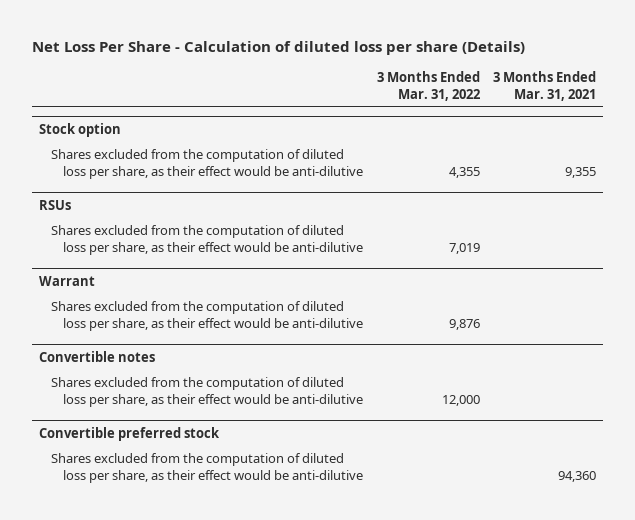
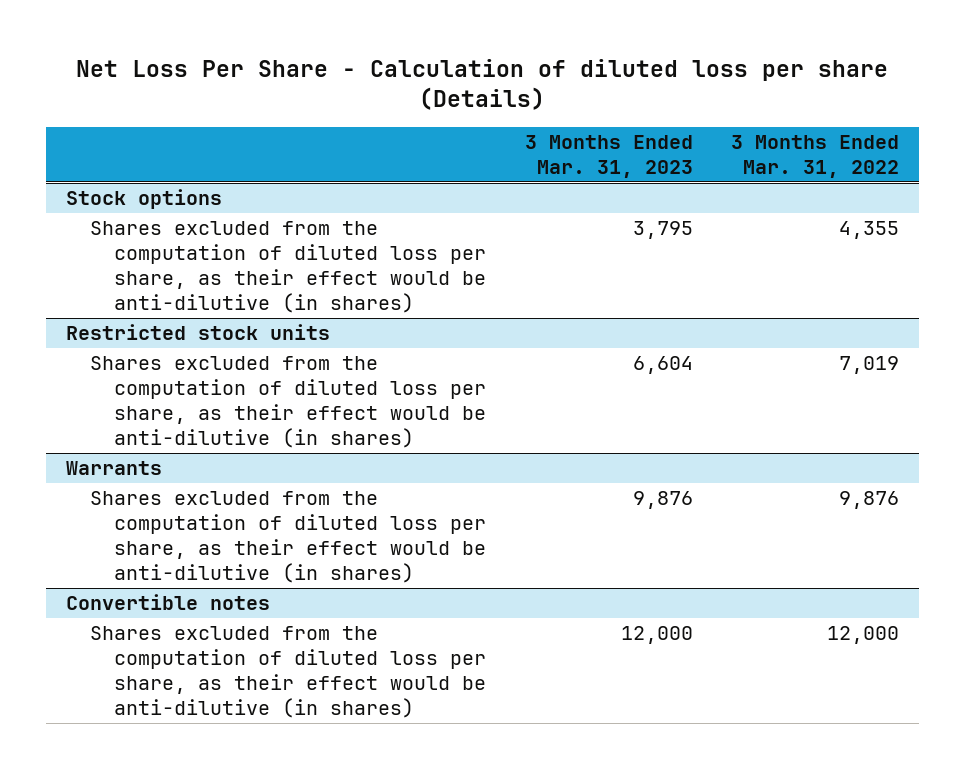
[493,71,597,101] 3 Months Ended Mar. 31, 2021 -> none
none -> [524,134,693,178] 3 Months Ended Mar. 31, 2023
[38,122,121,137] Stock option -> [65,189,222,210] Stock options
[50,149,364,179] Shares excluded from the computation of diluted loss per share, as their effect would be anti-dilutive -> [89,221,486,313] Shares excluded from the computation of diluted loss per share, as their effect would be anti-dilutive (in shares)
[38,199,71,210] RSUs -> [65,324,330,341] Restricted stock units
[50,225,364,255] Shares excluded from the computation of diluted loss per share, as their effect would be anti-dilutive -> [89,356,486,448] Shares excluded from the computation of diluted loss per share, as their effect would be anti-dilutive (in shares)
[38,275,95,286] Warrant -> [65,461,162,476] Warrants
[50,301,364,331] Shares excluded from the computation of diluted loss per share, as their effect would be anti-dilutive -> [89,491,486,583] Shares excluded from the computation of diluted loss per share, as their effect would be anti-dilutive (in shares)
[38,426,220,441] Convertible preferred stock -> none
[50,453,364,483] Shares excluded from the computation of diluted loss per share, as their effect would be anti-dilutive -> none
[50,377,364,407] Shares excluded from the computation of diluted loss per share, as their effect would be anti-dilutive -> [89,626,486,718] Shares excluded from the computation of diluted loss per share, as their effect would be anti-dilutive (in shares)

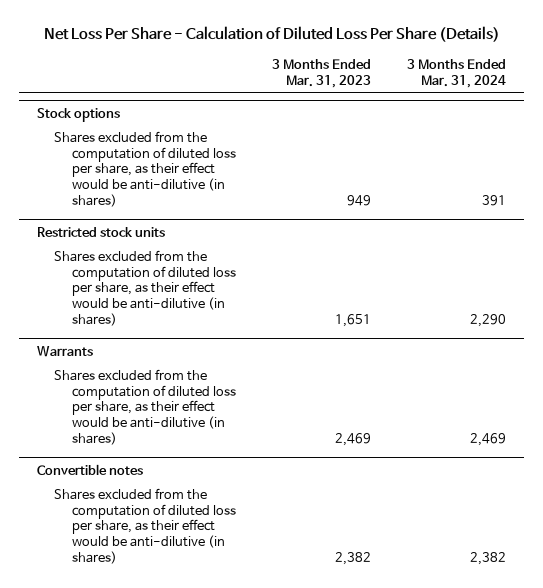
[76,58,889,111] Net Loss Per Share - Calculation of diluted loss per share (Details) -> [43,26,500,43] Net Loss Per Share - Calculation of Diluted Loss Per Share (Details)
[731,134,900,178] 3 Months Ended Mar. 31, 2022 -> none
none -> [407,59,507,88] 3 Months Ended Mar. 31, 2024
[632,221,693,240] 3,795 -> [346,194,371,206] 949
[632,356,693,375] 6,604 -> [334,313,371,327] 1,651
[632,491,693,510] 9,876 -> [334,432,371,446] 2,469
[620,626,693,645] 12,000 -> [334,551,371,565] 2,382

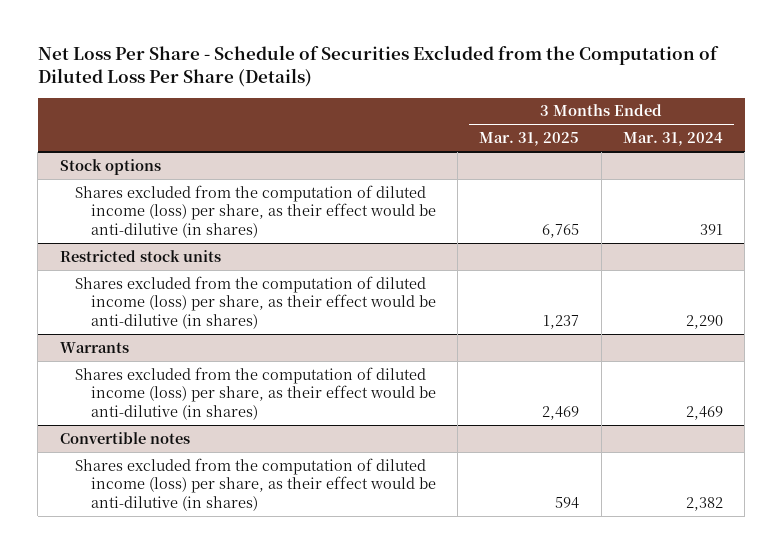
[43,26,500,43] Net Loss Per Share - Calculation of Diluted Loss Per Share (Details) -> [37,45,719,88] Net Loss Per Share - Schedule of Securities Excluded from the Computation of Diluted Loss Per Share (Details)
[271,59,371,88] 3 Months Ended Mar. 31, 2023 -> none
none -> [479,132,580,147] Mar. 31, 2025
[54,130,236,207] Shares excluded from the computation of diluted loss per share, as their effect would be anti-dilutive (in shares) -> [75,184,436,238] Shares excluded from the computation of diluted income (loss) per share, as their effect would be anti-dilutive (in shares)
[54,249,236,326] Shares excluded from the computation of diluted loss per share, as their effect would be anti-dilutive (in shares) -> [75,275,436,329] Shares excluded from the computation of diluted income (loss) per share, as their effect would be anti-dilutive (in shares)
[54,368,236,445] Shares excluded from the computation of diluted loss per share, as their effect would be anti-dilutive (in shares) -> [75,366,436,420] Shares excluded from the computation of diluted income (loss) per share, as their effect would be anti-dilutive (in shares)
[54,487,236,564] Shares excluded from the computation of diluted loss per share, as their effect would be anti-dilutive (in shares) -> [75,457,436,511] Shares excluded from the computation of diluted income (loss) per share, as their effect would be anti-dilutive (in shares)

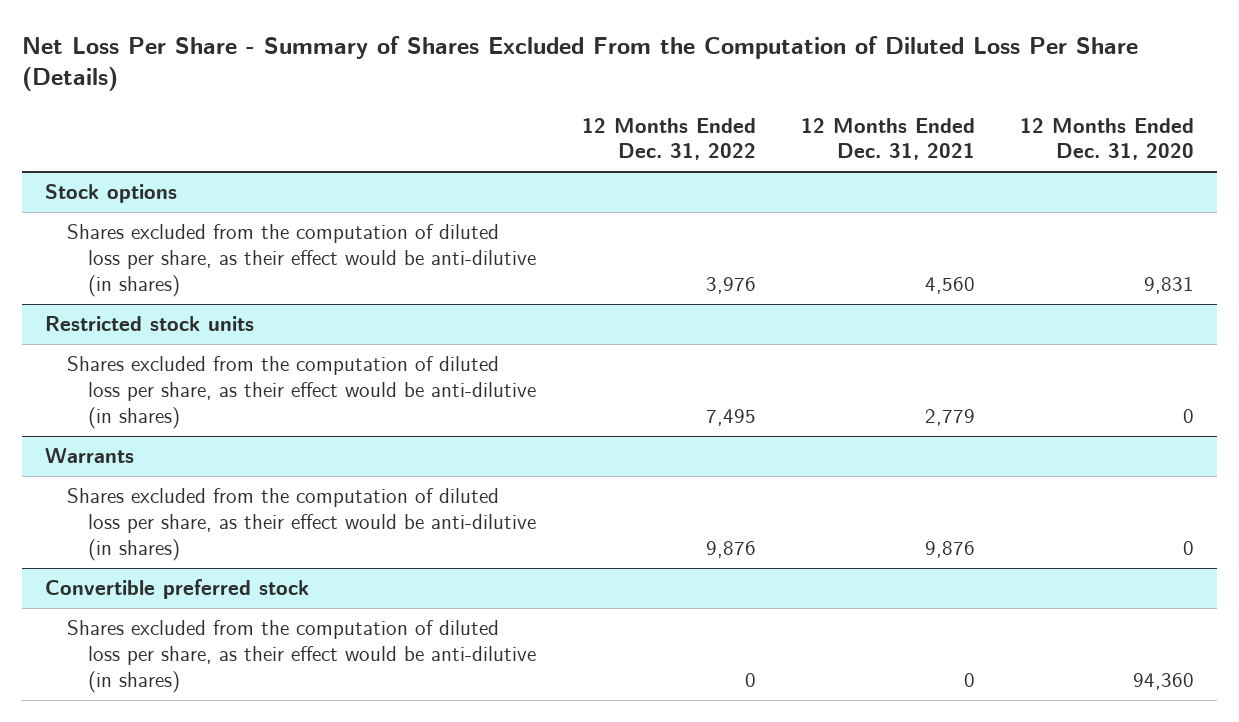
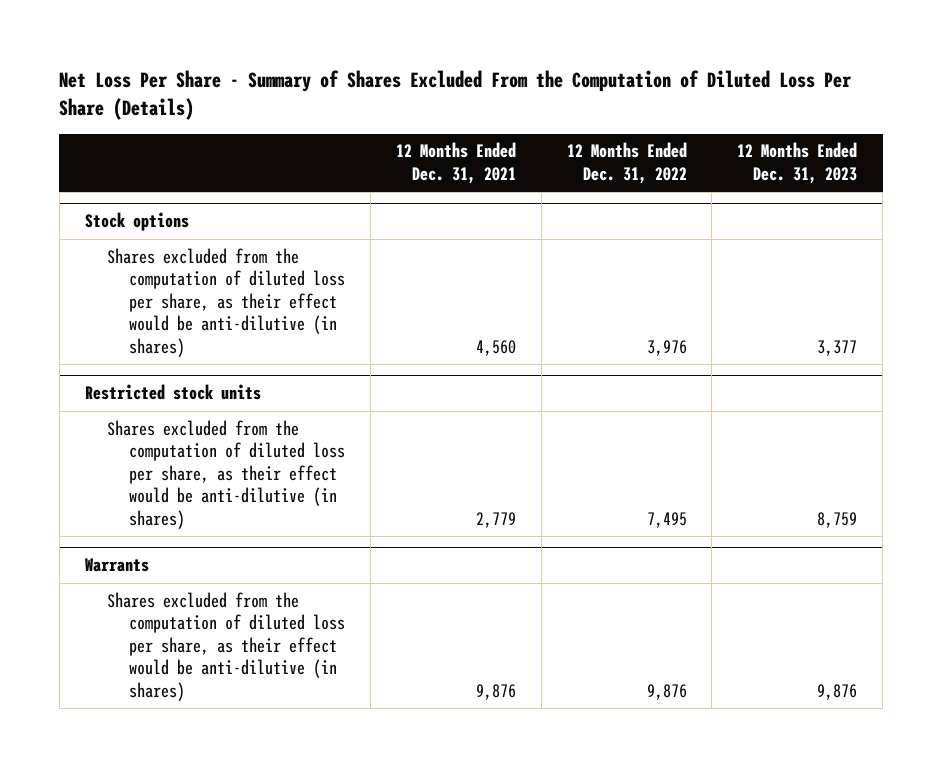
[1020,117,1195,161] 12 Months Ended Dec. 31, 2020 -> none
none -> [737,142,858,184] 12 Months Ended Dec. 31, 2023
[44,579,309,600] Convertible preferred stock -> none
[66,620,537,693] Shares excluded from the computation of diluted loss per share, as their effect would be anti-dilutive (in shares) -> none

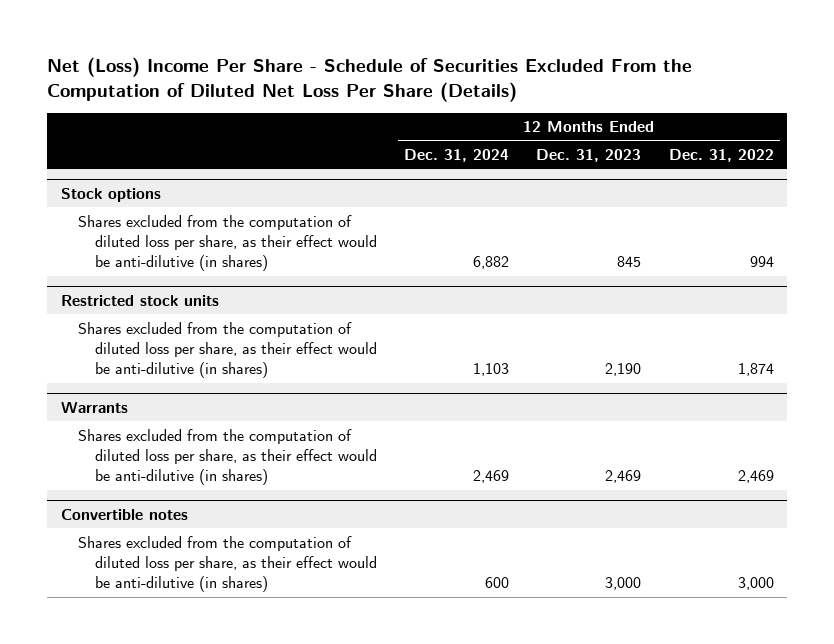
[59,70,853,121] Net Loss Per Share - Summary of Shares Excluded From the Computation of Diluted Loss Per Share (Details) -> [46,56,692,102] Net (Loss) Income Per Share - Schedule of Securities Excluded From the Computation of Diluted Net Loss Per Share (Details)
[396,142,517,184] 12 Months Ended Dec. 31, 2021 -> none
none -> [404,148,510,162] Dec. 31, 2024
[646,339,687,356] 3,976 -> [749,256,774,268] 994
[817,339,858,356] 3,377 -> [617,256,642,268] 845
[646,511,687,528] 7,495 -> [737,363,774,377] 1,874
[817,511,858,528] 8,759 -> [605,363,642,377] 2,190
[646,683,687,700] 9,876 -> [737,470,774,484] 2,469
[817,683,858,700] 9,876 -> [605,470,642,484] 2,469
none -> [60,508,188,520] Convertible notes
none -> [77,535,378,593] Shares excluded from the computation of diluted loss per share, as their effect would be anti-dilutive (in shares)

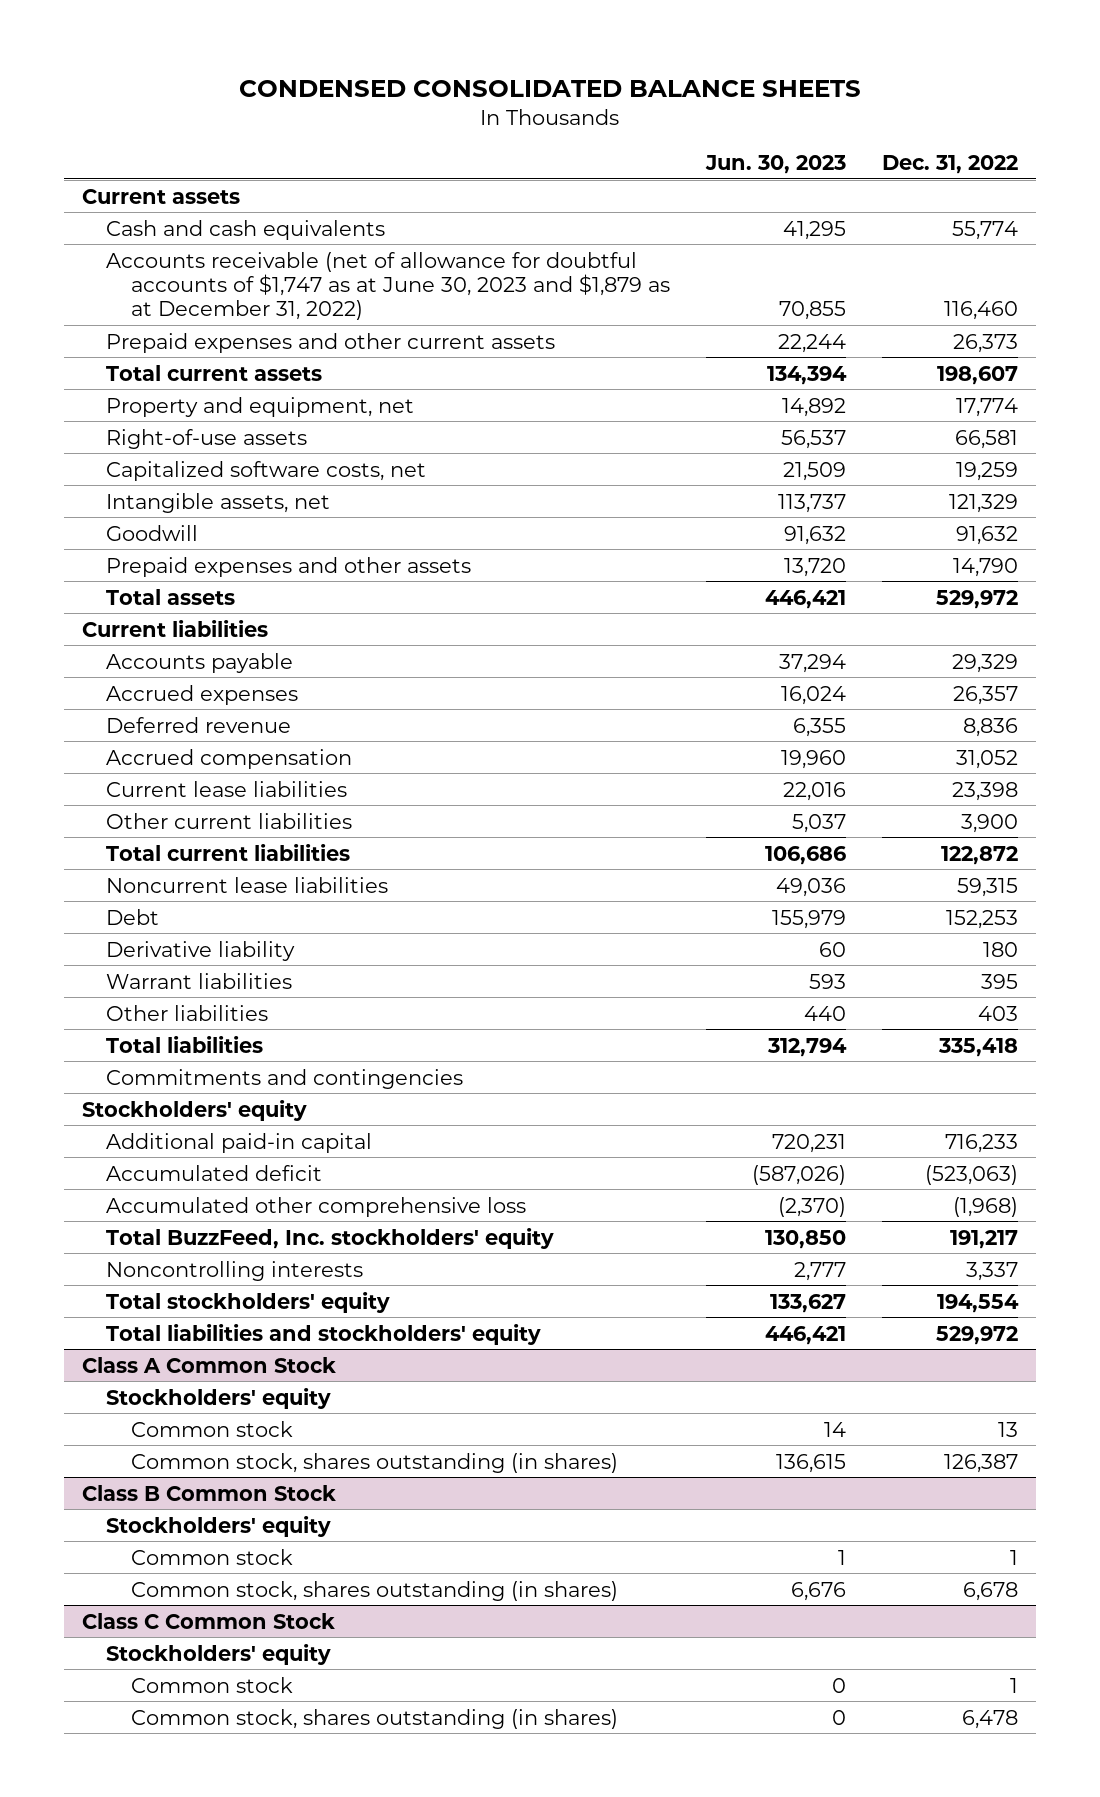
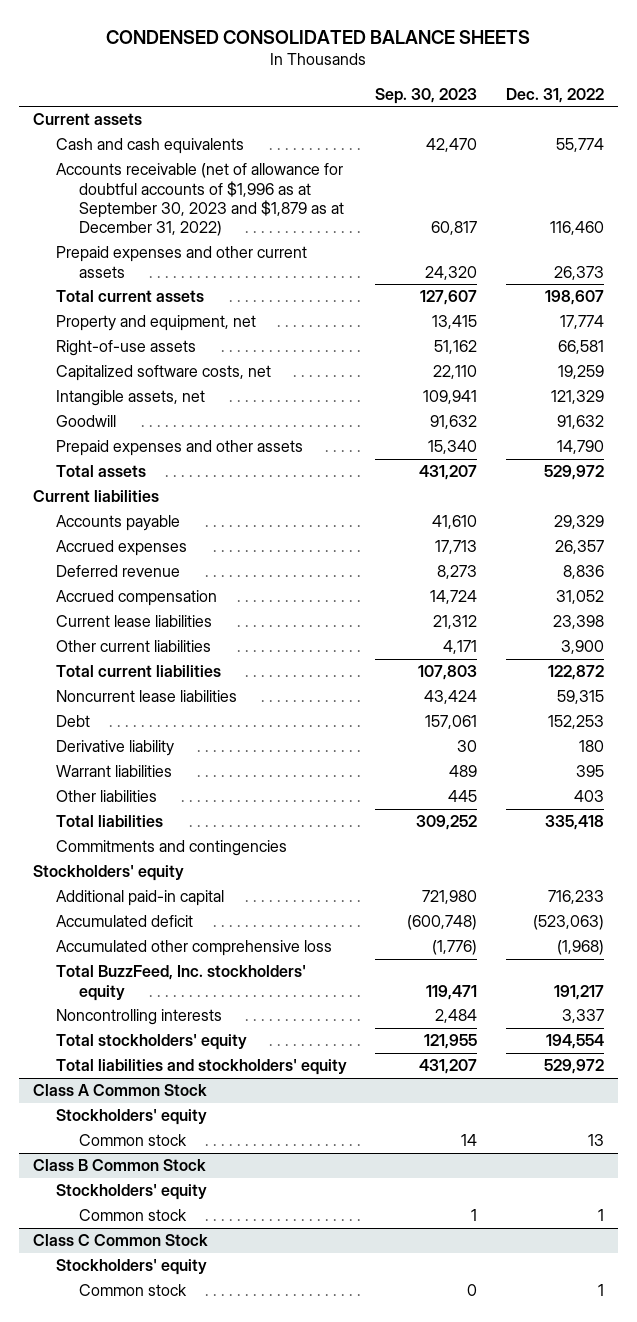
[704,154,846,174] Jun. 30, 2023 -> none
none -> [375,87,478,104] Sep. 30, 2023
[106,251,670,321] Accounts receivable (net of allowance for doubtful accounts of $1,747 as at June 30, 2023 and $1,879 as at December 31, 2022) -> [55,163,344,237] Accounts receivable (net of allowance for doubtful accounts of $1,996 as at September 30, 2023 and $1,879 as at December 31, 2022)
[130,1452,618,1473] Common stock, shares outstanding (in shares) -> none
[130,1580,618,1601] Common stock, shares outstanding (in shares) -> none
[130,1708,618,1729] Common stock, shares outstanding (in shares) -> none

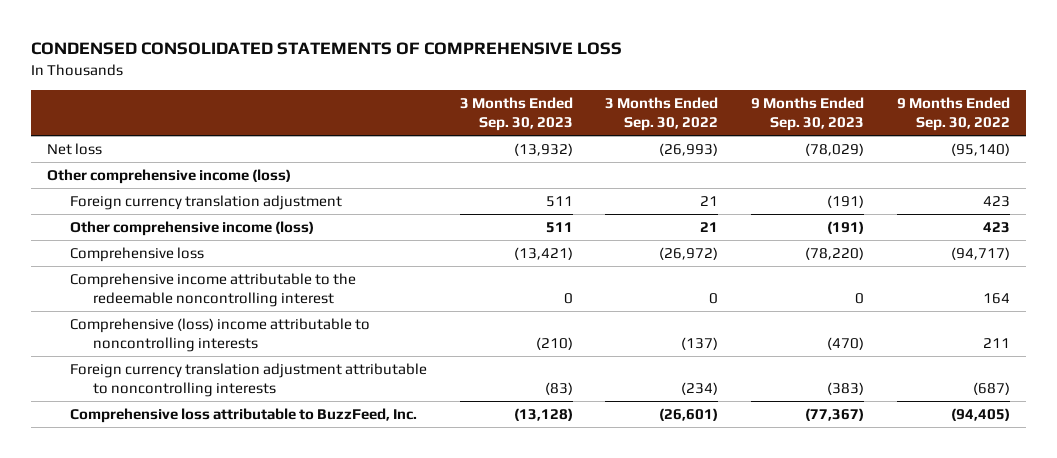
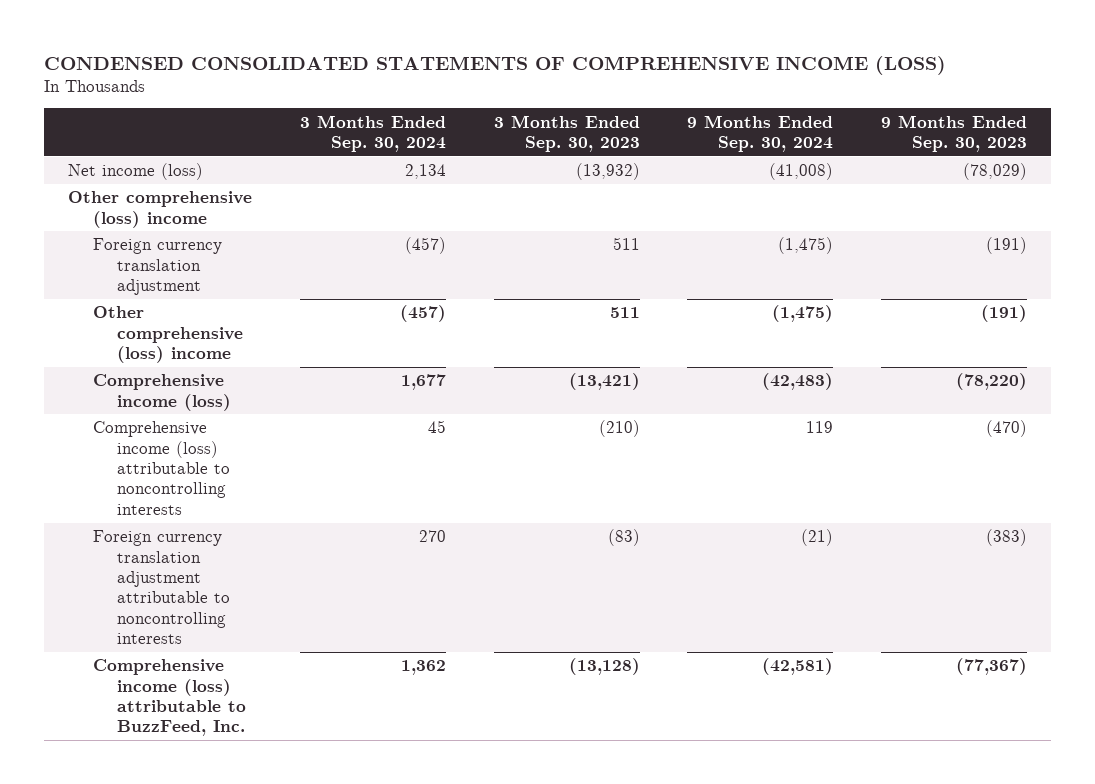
[30,42,622,56] CONDENSED CONSOLIDATED STATEMENTS OF COMPREHENSIVE LOSS -> [44,55,947,75] CONDENSED CONSOLIDATED STATEMENTS OF COMPREHENSIVE INCOME (LOSS)
[605,96,719,131] 3 Months Ended Sep. 30, 2022 -> none
[896,96,1010,131] 9 Months Ended Sep. 30, 2022 -> none
none -> [299,114,446,152] 3 Months Ended Sep. 30, 2024
none -> [687,114,834,152] 9 Months Ended Sep. 30, 2024
[46,143,102,156] Net loss -> [68,163,204,181] Net income (loss)
[46,169,291,185] Other comprehensive income (loss) -> [68,191,253,228] Other comprehensive (loss) income
[70,273,357,308] Comprehensive income attributable to the redeemable noncontrolling interest -> none
[70,221,315,237] Other comprehensive income (loss) -> [92,306,244,363] Other comprehensive (loss) income
[70,247,205,263] Comprehensive loss -> [92,374,232,411] Comprehensive income (loss)
[70,318,371,353] Comprehensive (loss) income attributable to noncontrolling interests -> [92,421,231,515] Comprehensive income (loss) attributable to noncontrolling interests
[70,408,418,424] Comprehensive loss attributable to BuzzFeed, Inc. -> [92,659,247,737] Comprehensive income (loss) attributable to BuzzFeed, Inc.

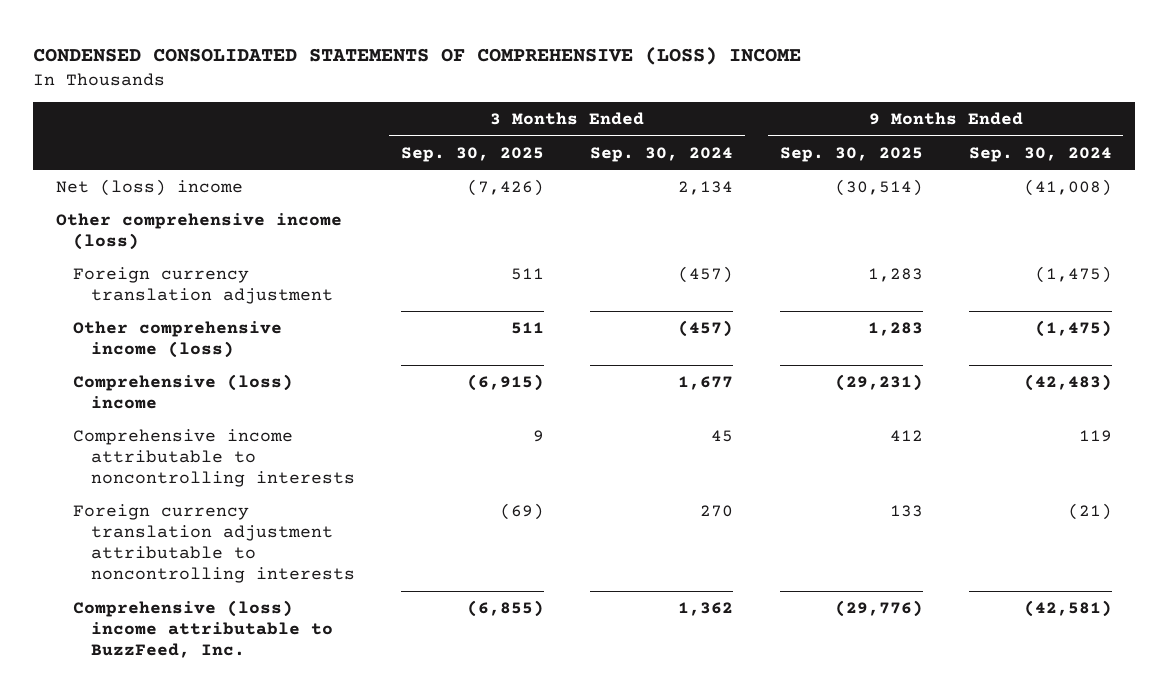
[44,55,947,75] CONDENSED CONSOLIDATED STATEMENTS OF COMPREHENSIVE INCOME (LOSS) -> [33,46,802,65] CONDENSED CONSOLIDATED STATEMENTS OF COMPREHENSIVE (LOSS) INCOME
[493,114,640,152] 3 Months Ended Sep. 30, 2023 -> none
[880,114,1027,152] 9 Months Ended Sep. 30, 2023 -> none
none -> [400,146,544,162] Sep. 30, 2025
none -> [779,146,923,162] Sep. 30, 2025
[68,163,204,181] Net income (loss) -> [56,178,244,196] Net (loss) income
[68,191,253,228] Other comprehensive (loss) income -> [56,212,343,250] Other comprehensive income (loss)
[92,306,244,363] Other comprehensive (loss) income -> [73,320,283,358] Other comprehensive income (loss)
[92,374,232,411] Comprehensive income (loss) -> [73,373,294,409] Comprehensive (loss) income
[92,421,231,515] Comprehensive income (loss) attributable to noncontrolling interests -> [73,428,355,487] Comprehensive income attributable to noncontrolling interests
[92,659,247,737] Comprehensive income (loss) attributable to BuzzFeed, Inc. -> [73,599,333,658] Comprehensive (loss) income attributable to BuzzFeed, Inc.

